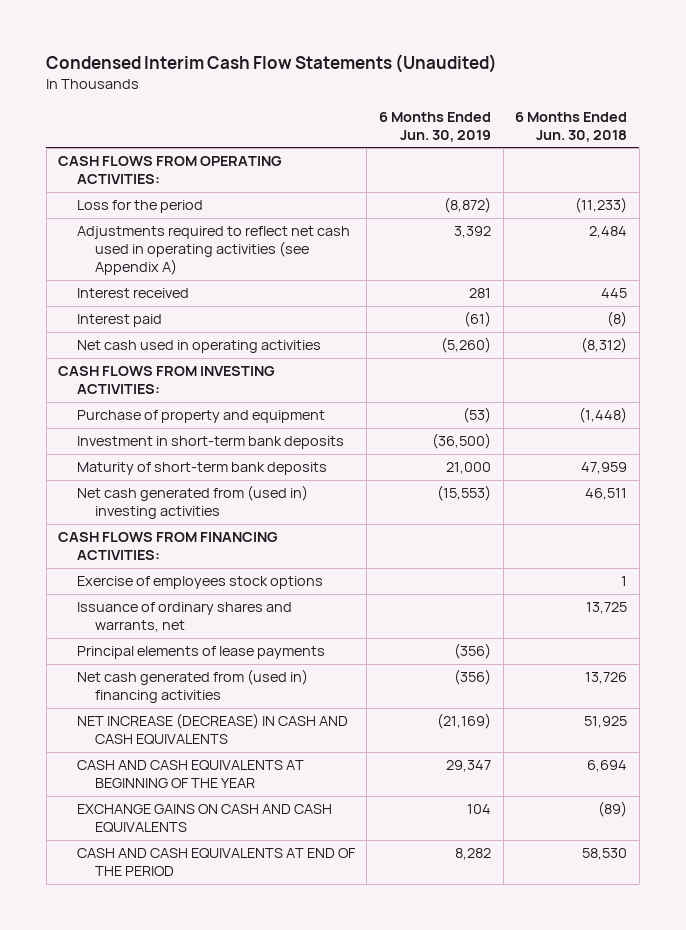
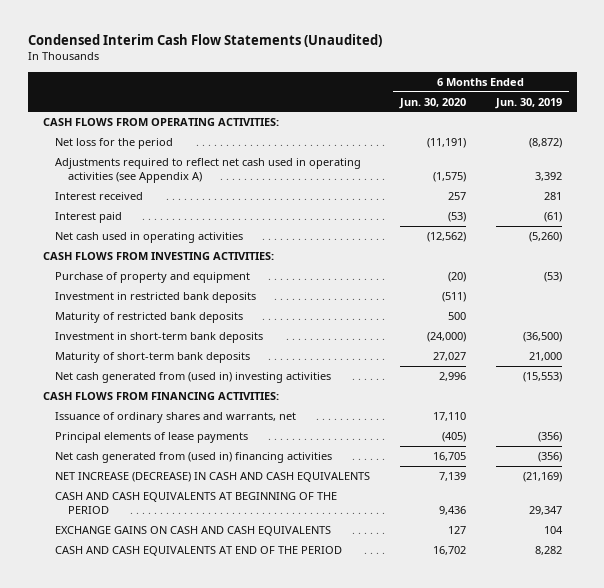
[515,111,628,142] 6 Months Ended Jun. 30, 2018 -> none
none -> [399,97,467,109] Jun. 30, 2020
[76,200,203,214] Loss for the period -> [55,138,174,150] Net loss for the period
none -> [55,292,257,304] Investment in restricted bank deposits
none -> [55,312,244,324] Maturity of restricted bank deposits
[76,576,323,590] Exercise of employees stock options -> none
[76,760,304,789] CASH AND CASH EQUIVALENTS AT BEGINNING OF THE YEAR -> [55,492,338,515] CASH AND CASH EQUIVALENTS AT BEGINNING OF THE PERIOD

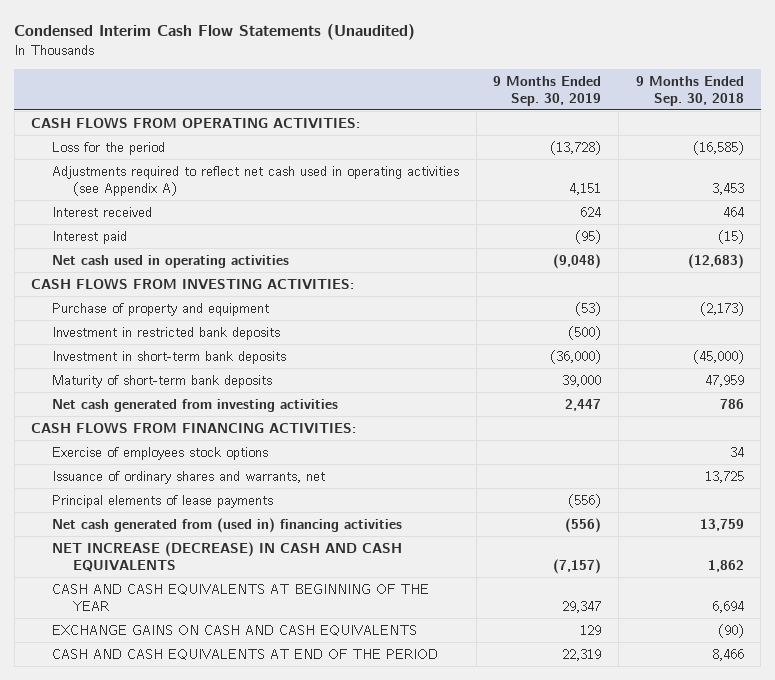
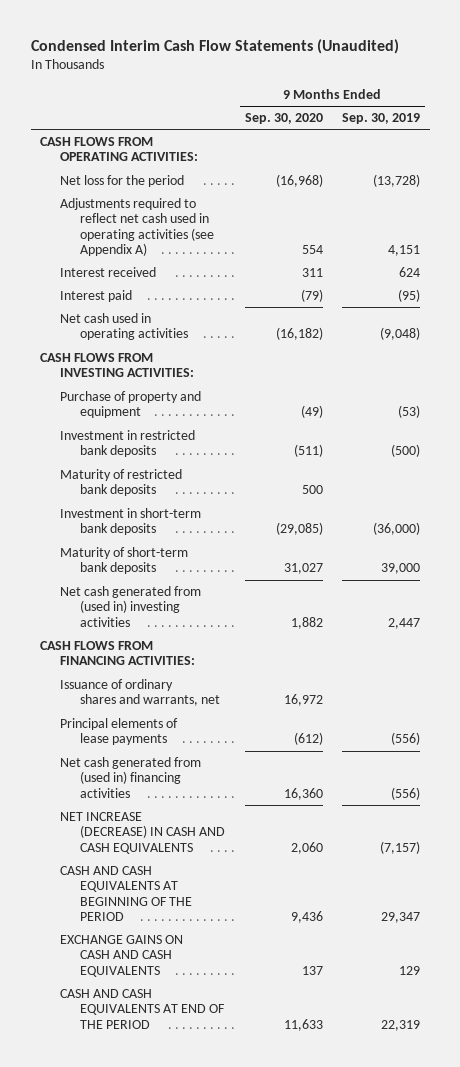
[635,75,744,106] 9 Months Ended Sep. 30, 2018 -> none
none -> [244,113,323,125] Sep. 30, 2020
[52,141,166,155] Loss for the period -> [60,175,185,188] Net loss for the period
none -> [60,469,183,497] Maturity of restricted bank deposits
[52,398,339,412] Net cash generated from investing activities -> [60,586,202,627] Net cash generated from (used in) investing activities
[52,446,269,460] Exercise of employees stock options -> none
[52,583,430,611] CASH AND CASH EQUIVALENTS AT BEGINNING OF THE YEAR -> [60,866,193,922] CASH AND CASH EQUIVALENTS AT BEGINNING OF THE PERIOD

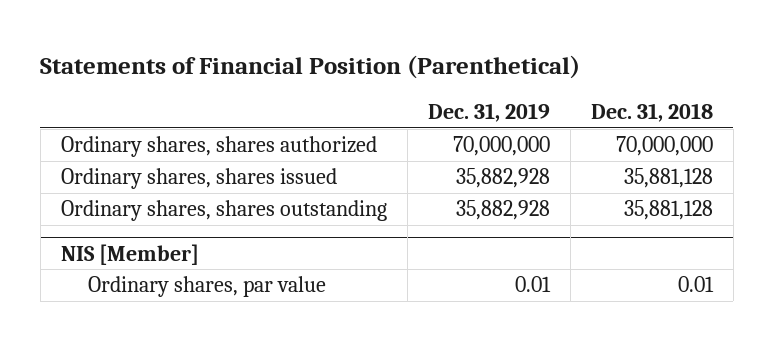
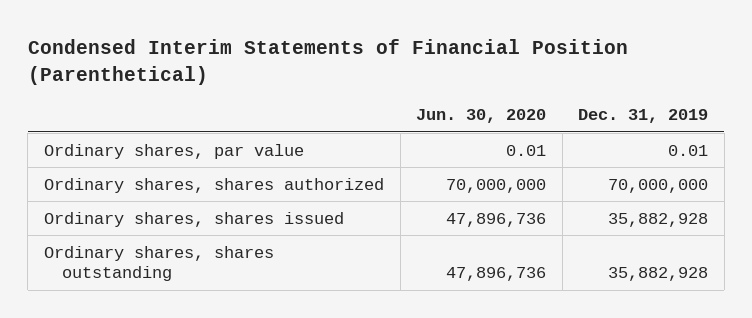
[40,55,581,80] Statements of Financial Position (Parenthetical) -> [27,39,628,85] Condensed Interim Statements of Financial Position (Parenthetical)
[590,103,713,123] Dec. 31, 2018 -> none
none -> [416,109,547,124] Jun. 30, 2020
none -> [43,143,304,159] Ordinary shares, par value
[60,243,199,265] NIS [Member] -> none
[87,276,326,298] Ordinary shares, par value -> none

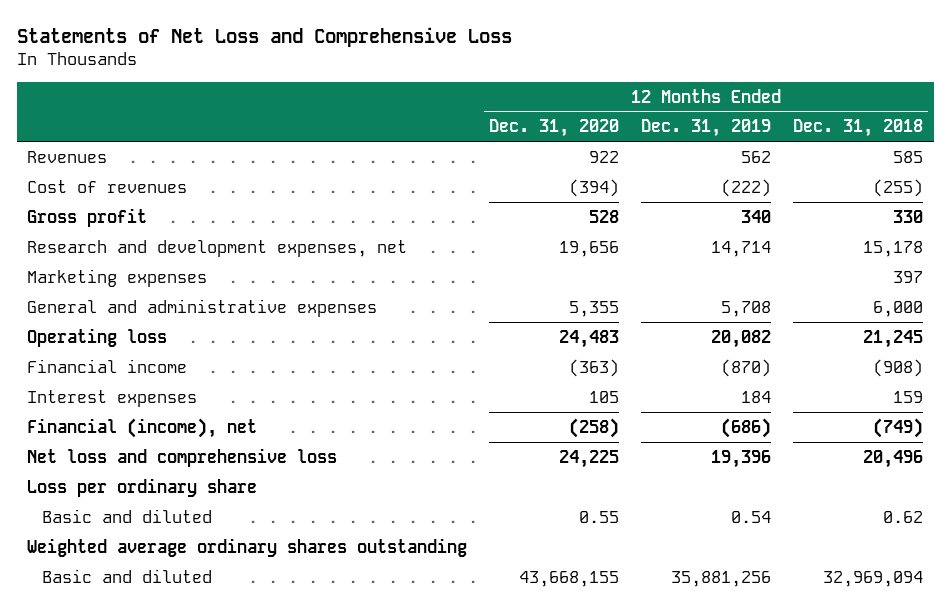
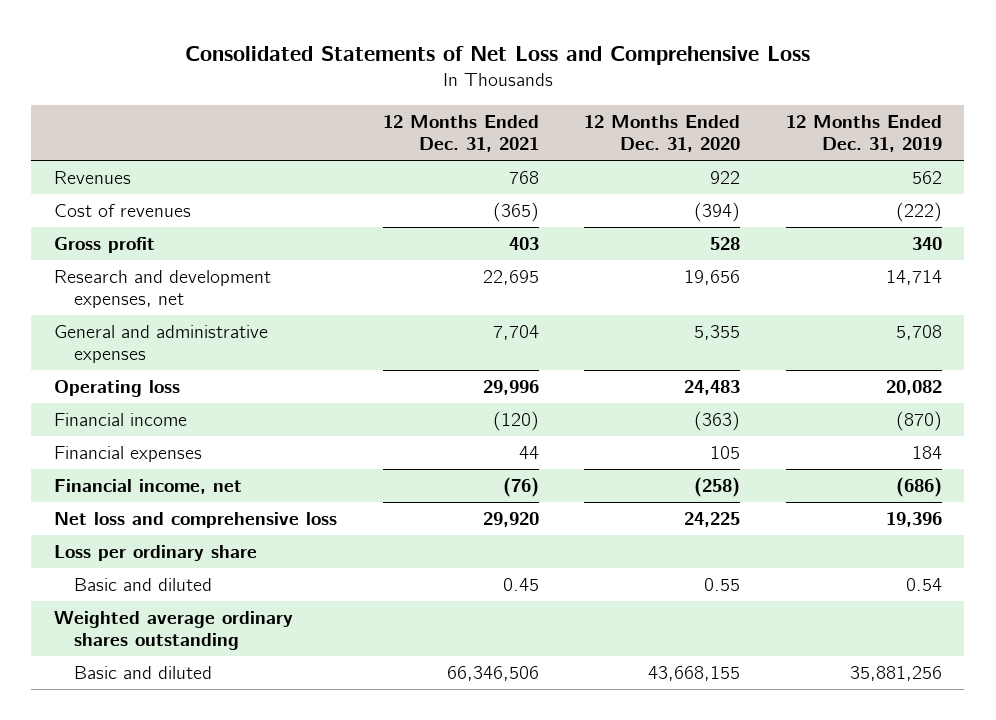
[16,26,512,47] Statements of Net Loss and Comprehensive Loss -> [184,45,810,65] Consolidated Statements of Net Loss and Comprehensive Loss
[792,119,923,138] Dec. 31, 2018 -> none
none -> [382,114,539,153] 12 Months Ended Dec. 31, 2021
[27,268,208,287] Marketing expenses -> none
[27,389,198,407] Interest expenses -> [54,446,203,463] Financial expenses
[27,417,258,438] Financial (income), net -> [54,479,243,495] Financial income, net

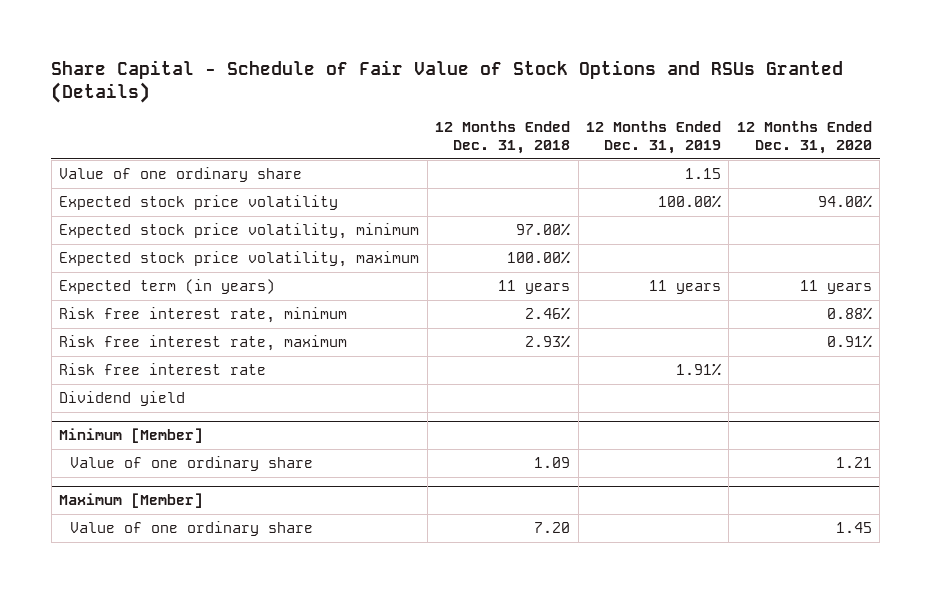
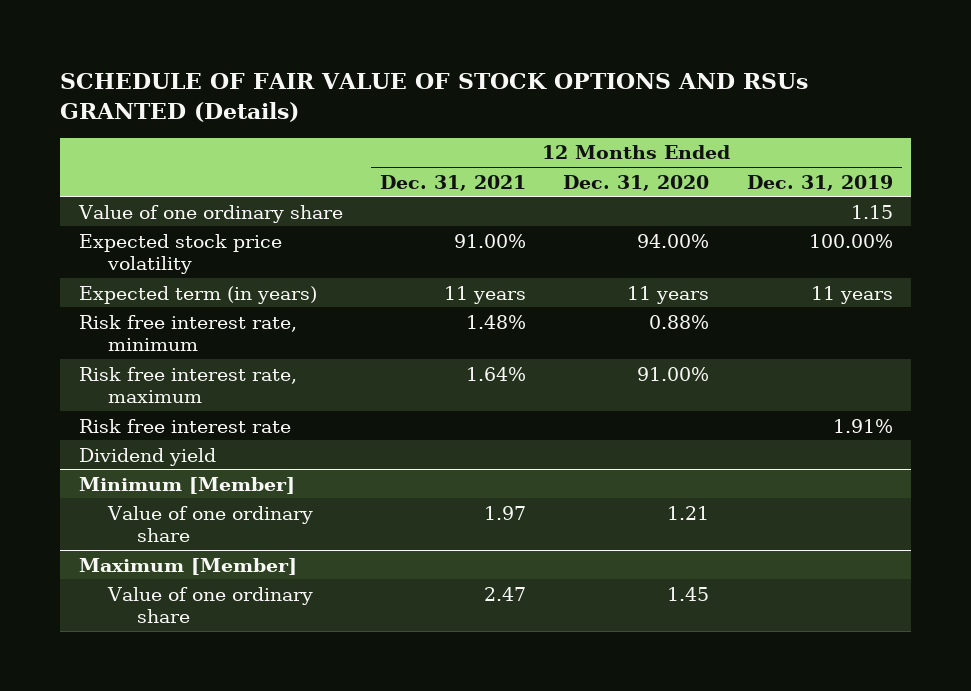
[51,59,844,103] Share Capital - Schedule of Fair Value of Stock Options and RSUs Granted (Details) -> [59,73,808,122] SCHEDULE OF FAIR VALUE OF STOCK OPTIONS AND RSUs GRANTED (Details)
[435,121,571,155] 12 Months Ended Dec. 31, 2018 -> none
none -> [379,174,526,191] Dec. 31, 2021
[59,223,420,240] Expected stock price volatility, minimum -> none
[59,251,420,268] Expected stock price volatility, maximum -> none
[826,335,872,349] 0.91% -> [637,366,710,381] 91.00%

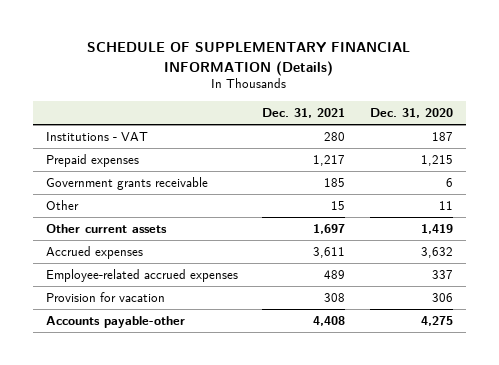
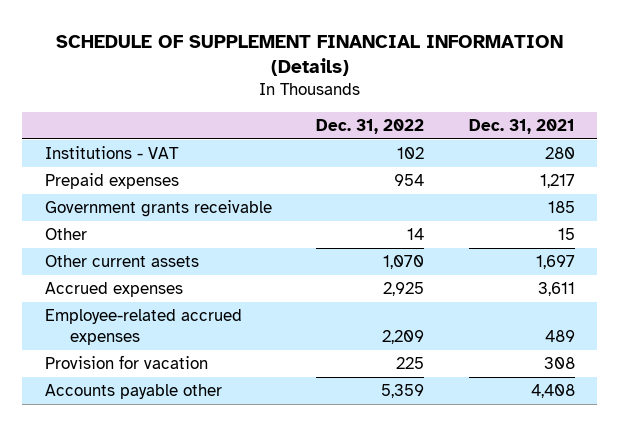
[87,42,411,76] SCHEDULE OF SUPPLEMENTARY FINANCIAL INFORMATION (Details) -> [55,34,563,77] SCHEDULE OF SUPPLEMENT FINANCIAL INFORMATION (Details)
[370,107,454,118] Dec. 31, 2020 -> none
none -> [316,118,425,134] Dec. 31, 2022
[45,316,185,329] Accounts payable-other -> [44,384,222,400] Accounts payable other

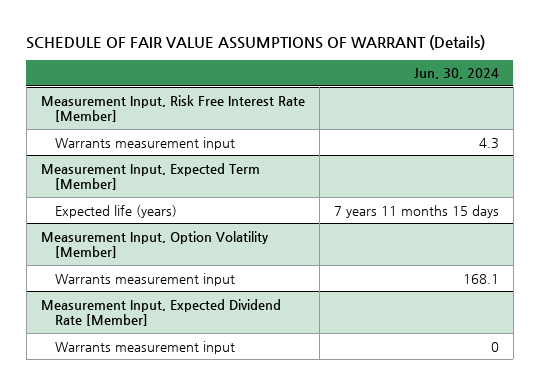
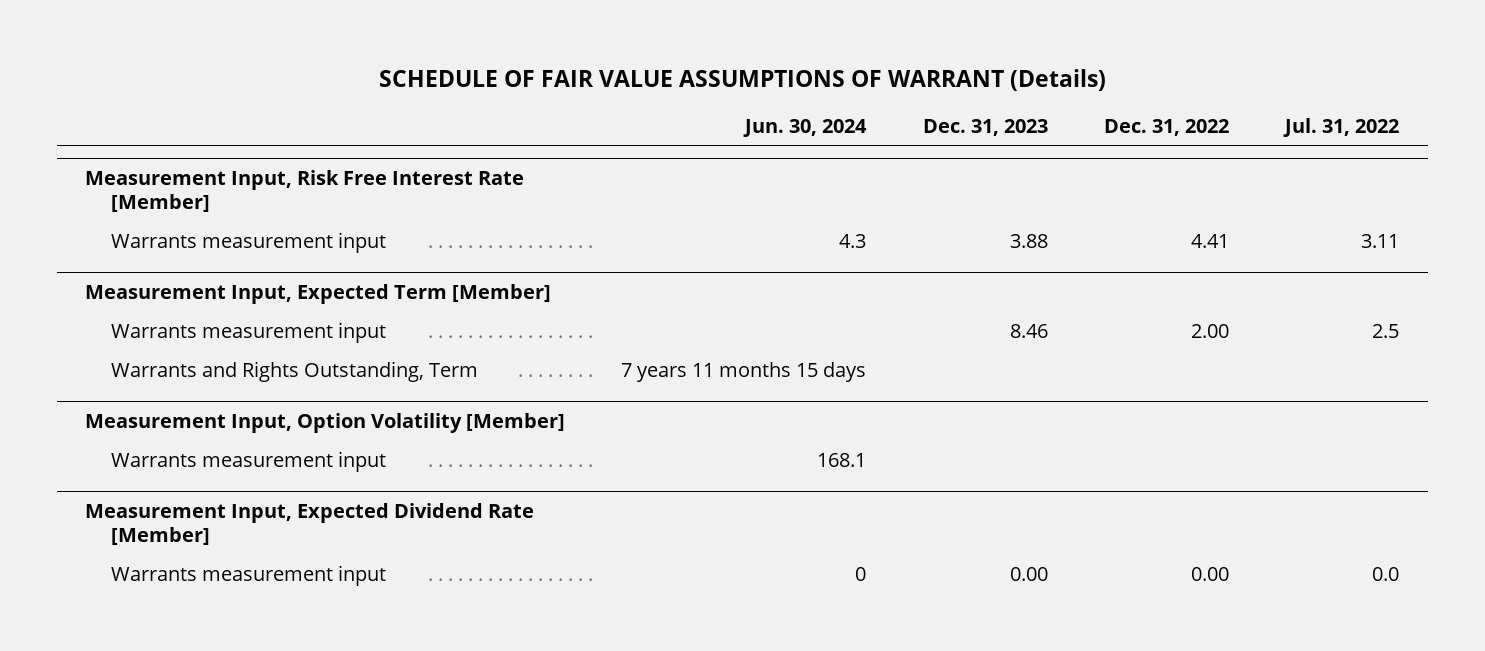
none -> [922,119,1048,137] Dec. 31, 2023
none -> [1104,119,1230,137] Dec. 31, 2022
none -> [1283,118,1400,138] Jul. 31, 2022
none -> [111,322,387,344] Warrants measurement input
[54,204,177,218] Expected life (years) -> [111,361,479,383] Warrants and Rights Outstanding, Term

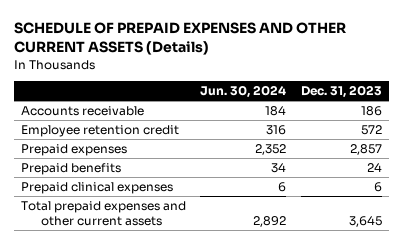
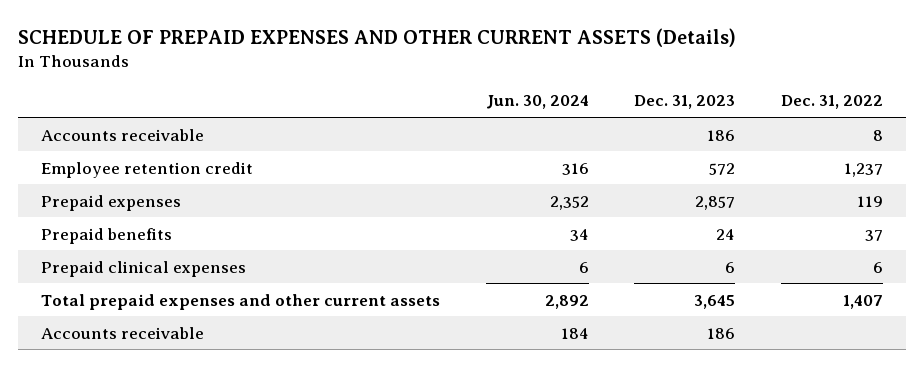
none -> [781,95,884,110] Dec. 31, 2022
none -> [41,128,205,141] Accounts receivable
[21,106,145,117] Accounts receivable -> [41,326,205,339] Accounts receivable

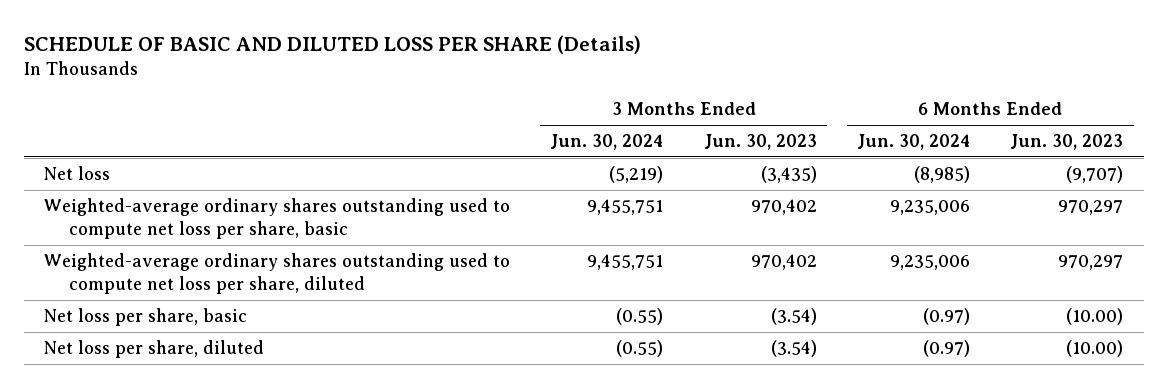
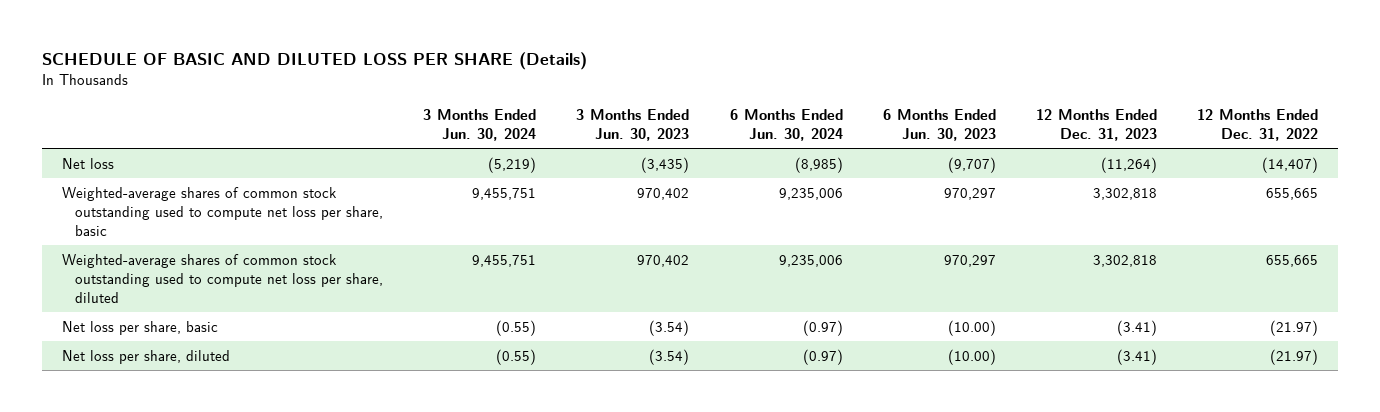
none -> [1036,108,1158,142] 12 Months Ended Dec. 31, 2023
none -> [1197,108,1319,142] 12 Months Ended Dec. 31, 2022
[43,198,510,240] Weighted-average ordinary shares outstanding used to compute net loss per share, basic -> [62,186,383,237] Weighted-average shares of common stock outstanding used to compute net loss per share, basic
[43,253,510,295] Weighted-average ordinary shares outstanding used to compute net loss per share, diluted -> [62,253,383,304] Weighted-average shares of common stock outstanding used to compute net loss per share, diluted

